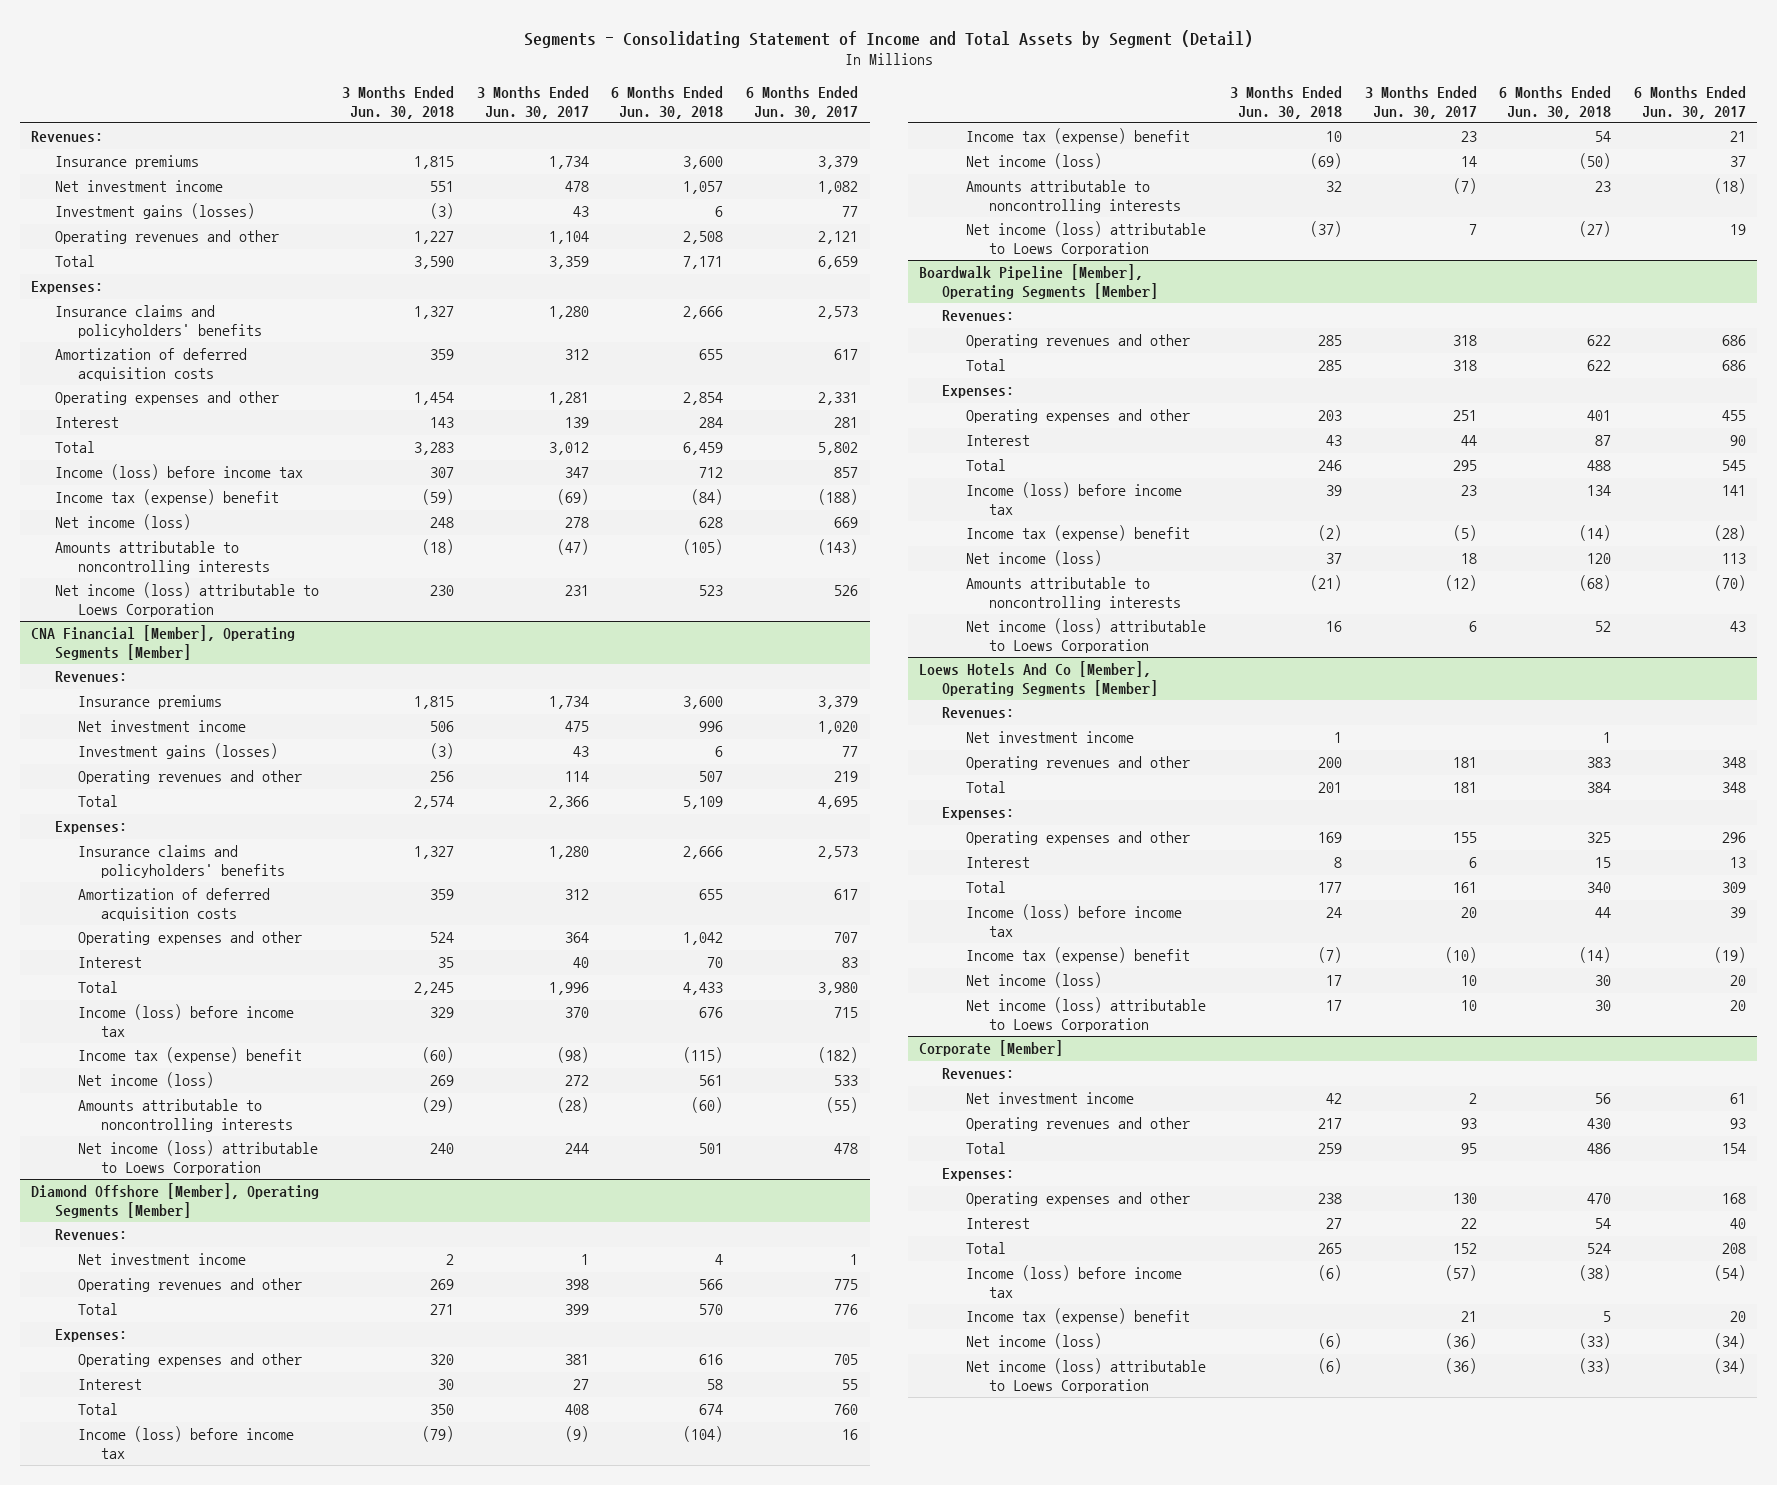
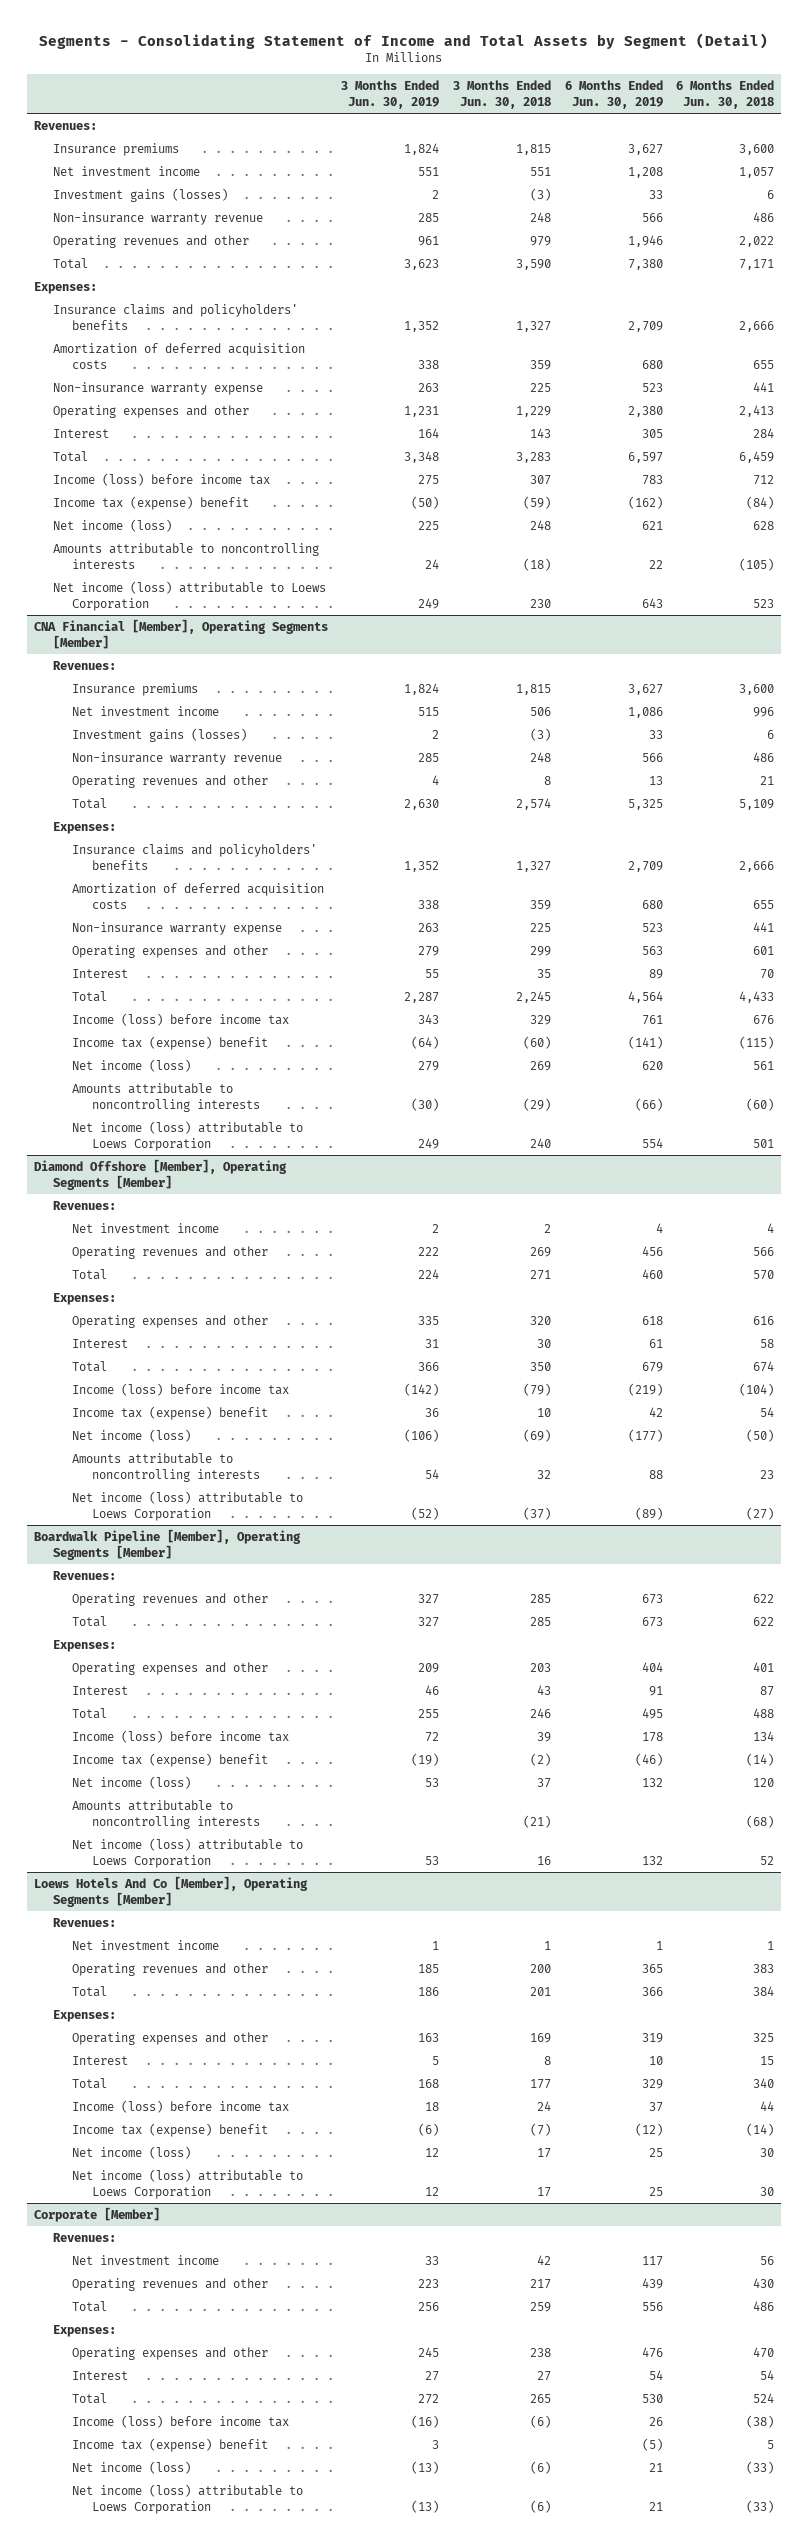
[476,85,589,119] 3 Months Ended Jun. 30, 2017 -> none
[746,85,859,119] 6 Months Ended Jun. 30, 2017 -> none
none -> [341,80,440,110] 3 Months Ended Jun. 30, 2019
none -> [564,80,663,110] 6 Months Ended Jun. 30, 2019
none -> [52,211,263,225] Non-insurance warranty revenue
[414,231,455,245] 1,227 -> [529,235,551,246] 979
[683,231,724,245] 2,508 -> [739,235,775,247] 2,022
none -> [52,381,263,395] Non-insurance warranty expense
[414,392,455,406] 1,454 -> [515,405,551,417] 1,229
[683,392,724,406] 2,854 -> [739,404,775,417] 2,413
none -> [72,751,283,765] Non-insurance warranty revenue
[430,771,455,783] 256 -> [543,775,551,785] 8
[699,771,724,783] 507 -> [760,775,775,785] 21
none -> [72,921,283,935] Non-insurance warranty expense
[430,932,455,944] 524 -> [529,945,551,956] 299
[683,932,724,946] 1,042 -> [753,945,775,955] 601

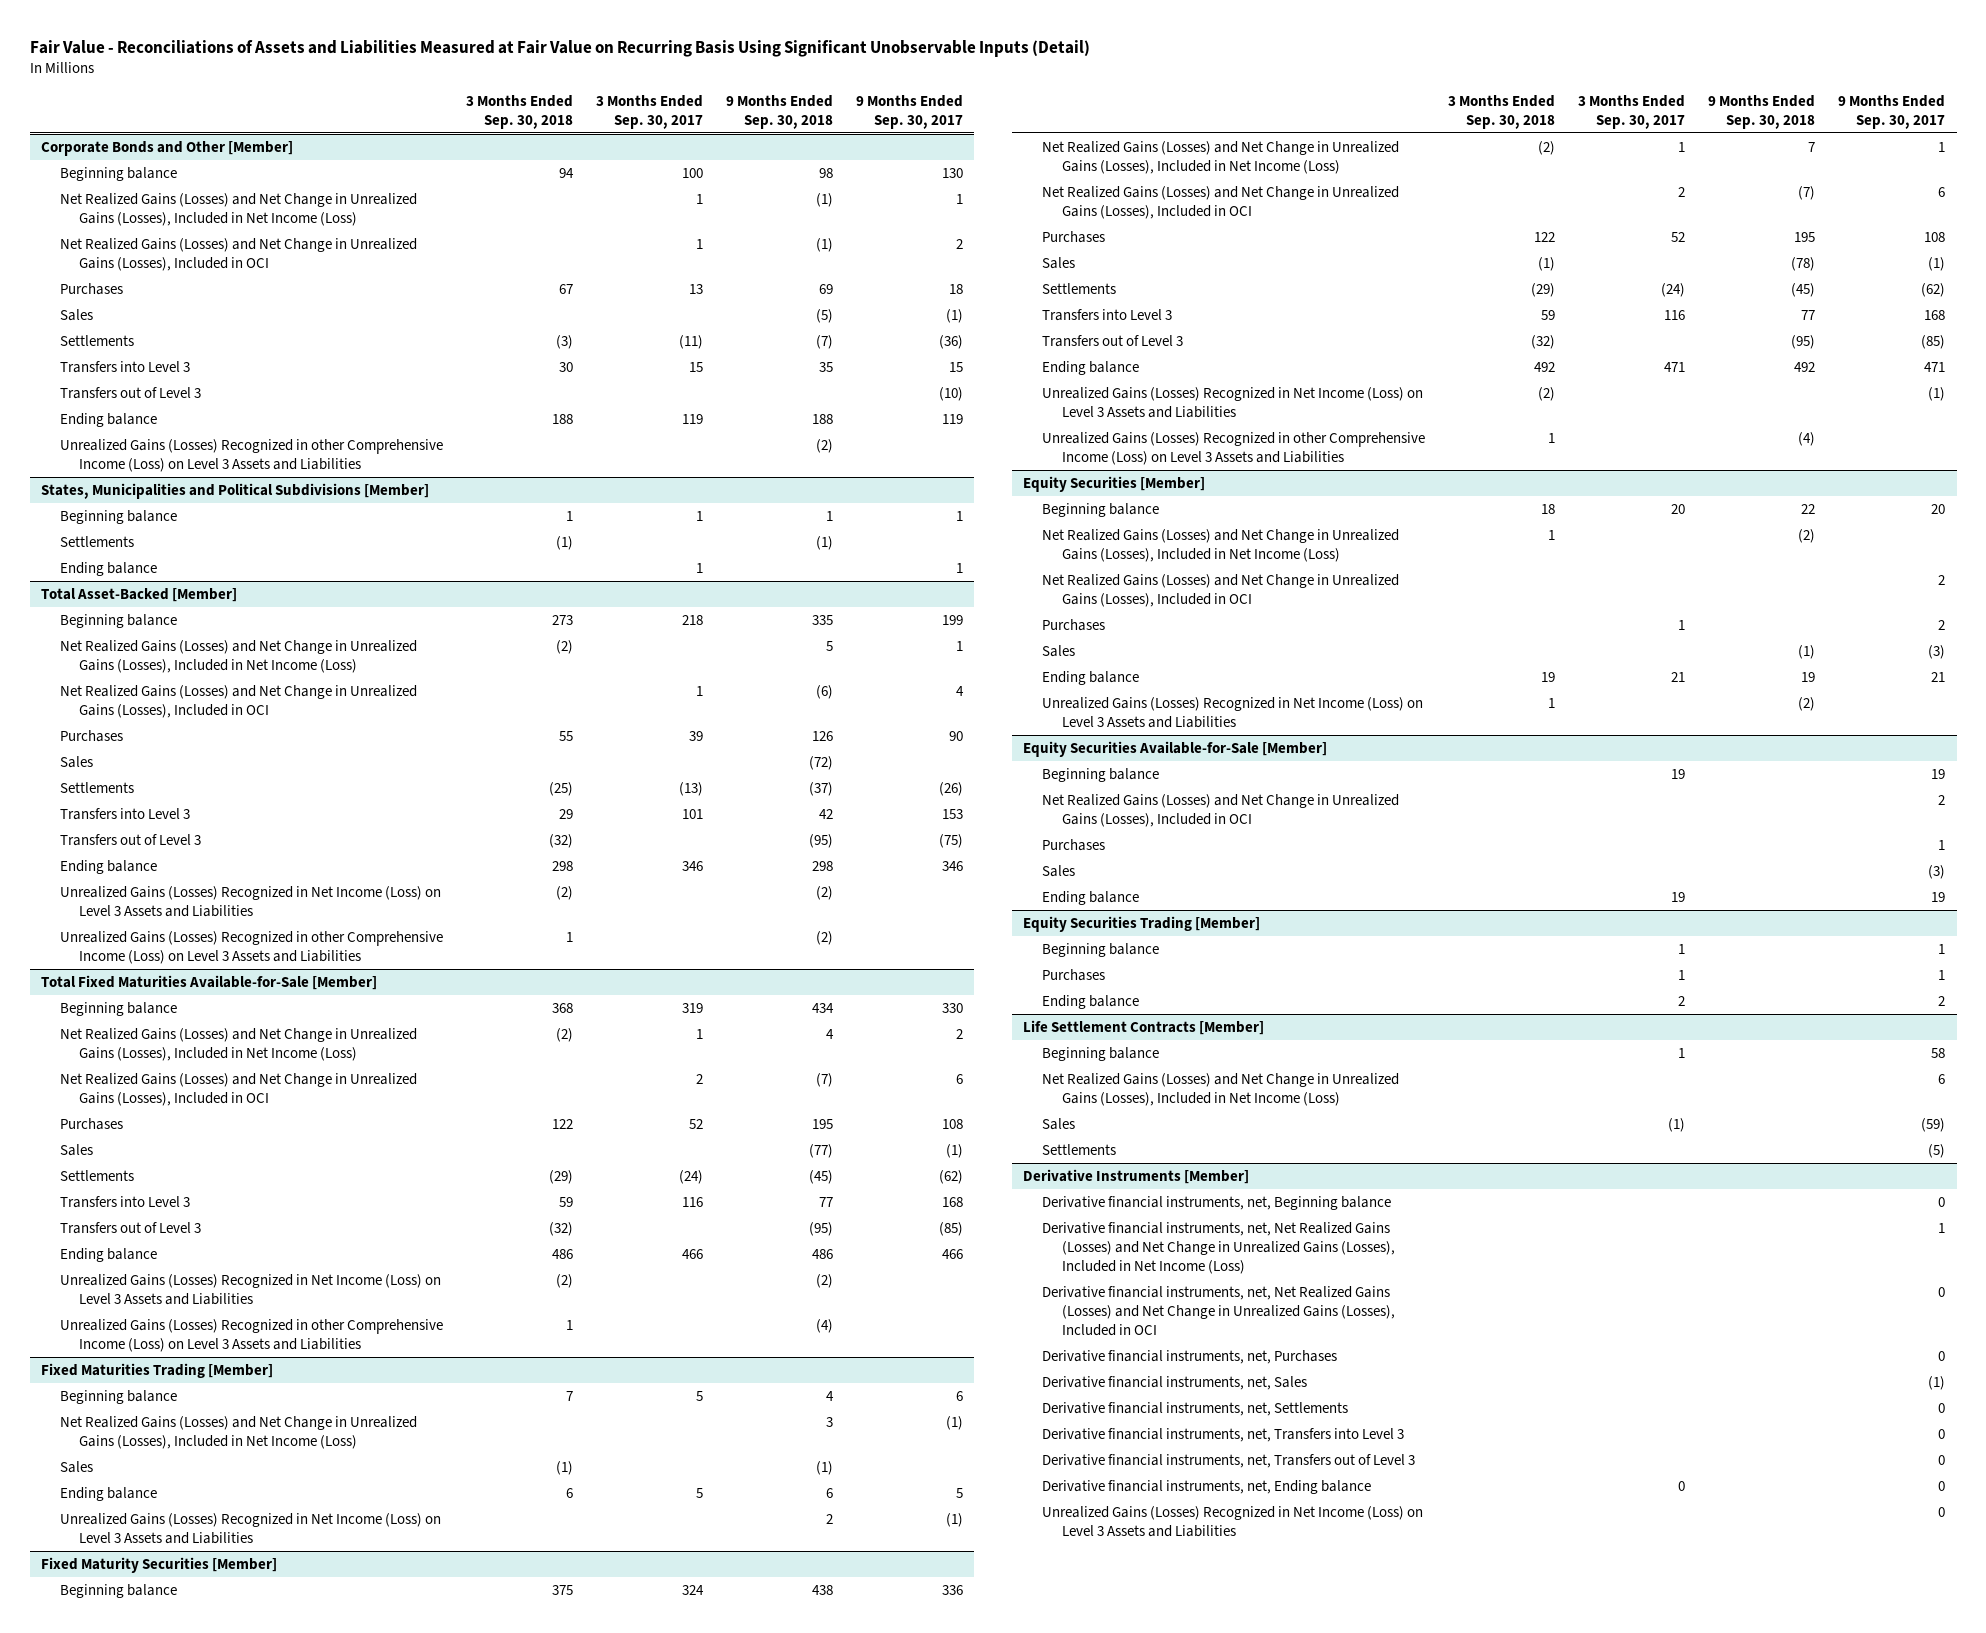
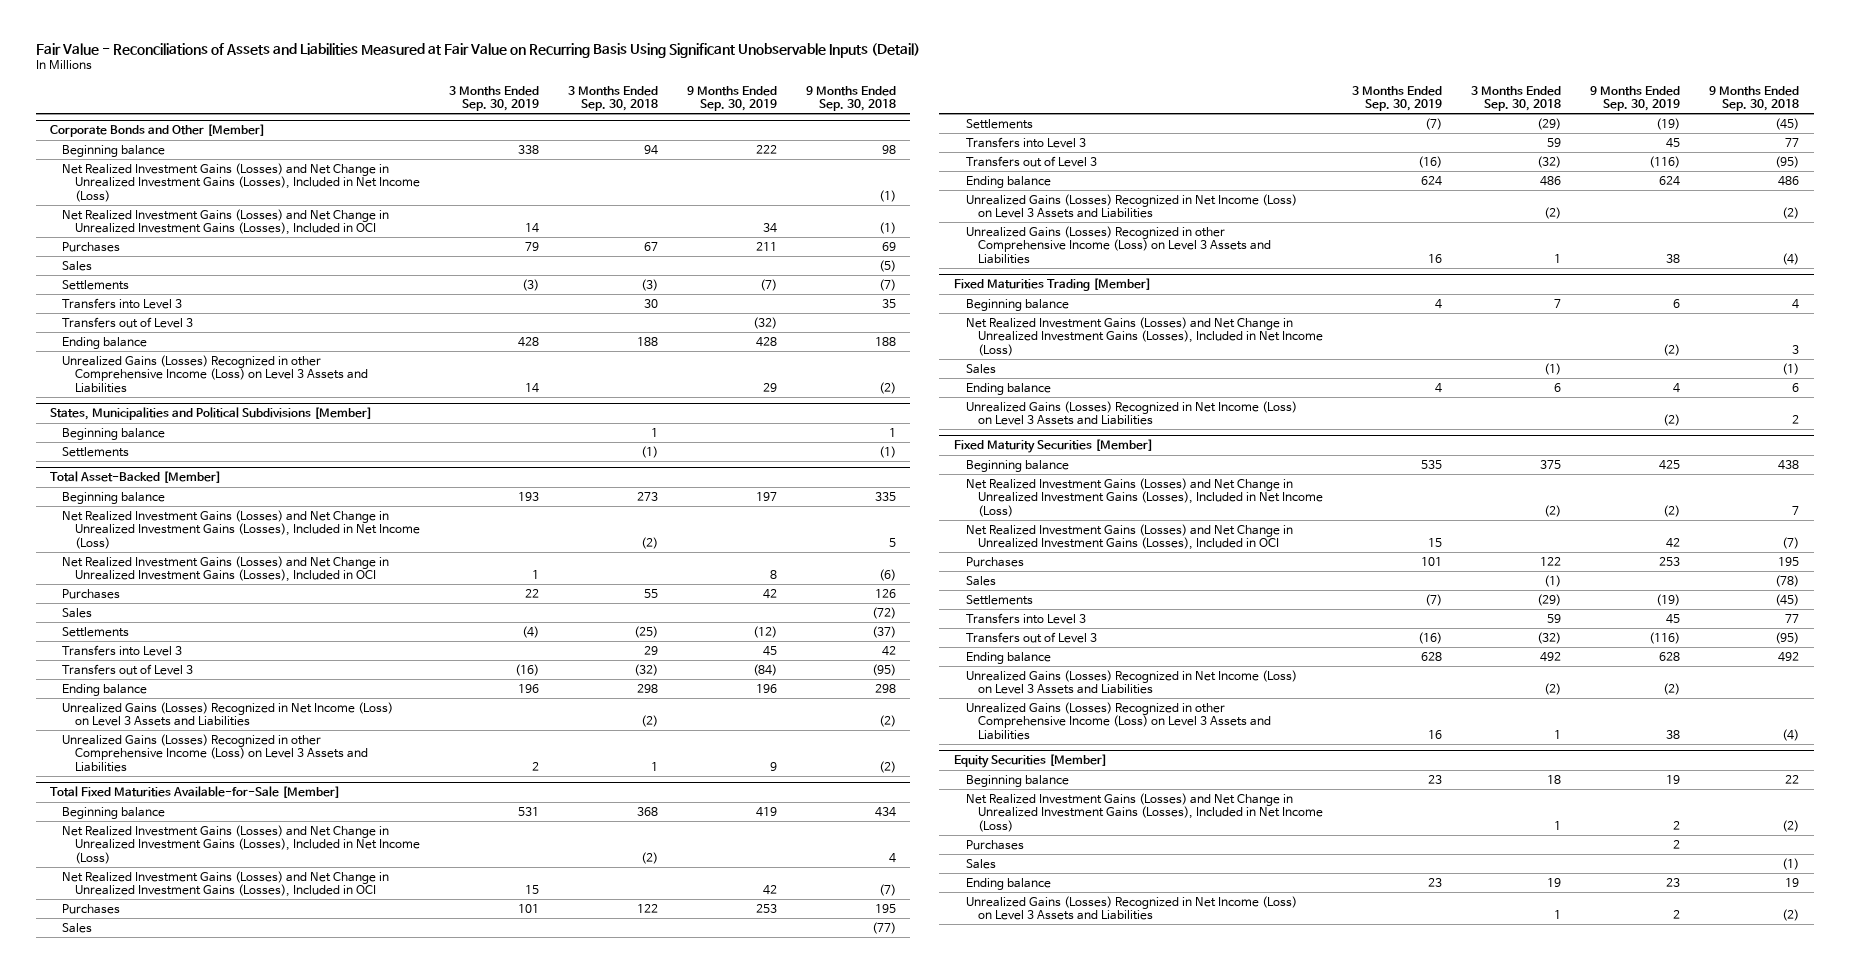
[596,94,704,129] 3 Months Ended Sep. 30, 2017 -> none
[855,94,963,129] 9 Months Ended Sep. 30, 2017 -> none
none -> [448,85,539,112] 3 Months Ended Sep. 30, 2019
none -> [686,85,777,112] 9 Months Ended Sep. 30, 2019
[60,192,418,226] Net Realized Gains (Losses) and Net Change in Unrealized Gains (Losses), Included in Net Income (Loss) -> [62,162,420,202] Net Realized Investment Gains (Losses) and Net Change in Unrealized Investment Gains (Losses), Included in Net Income (Loss)
[60,237,418,271] Net Realized Gains (Losses) and Net Change in Unrealized Gains (Losses), Included in OCI -> [62,208,390,236] Net Realized Investment Gains (Losses) and Net Change in Unrealized Investment Gains (Losses), Included in OCI
[60,561,158,576] Ending balance -> none
[60,639,418,673] Net Realized Gains (Losses) and Net Change in Unrealized Gains (Losses), Included in Net Income (Loss) -> [62,509,420,549] Net Realized Investment Gains (Losses) and Net Change in Unrealized Investment Gains (Losses), Included in Net Income (Loss)
[60,684,418,718] Net Realized Gains (Losses) and Net Change in Unrealized Gains (Losses), Included in OCI -> [62,555,390,583] Net Realized Investment Gains (Losses) and Net Change in Unrealized Investment Gains (Losses), Included in OCI
[60,1027,418,1061] Net Realized Gains (Losses) and Net Change in Unrealized Gains (Losses), Included in Net Income (Loss) -> [62,824,420,864] Net Realized Investment Gains (Losses) and Net Change in Unrealized Investment Gains (Losses), Included in Net Income (Loss)
[60,1072,418,1106] Net Realized Gains (Losses) and Net Change in Unrealized Gains (Losses), Included in OCI -> [62,870,390,898] Net Realized Investment Gains (Losses) and Net Change in Unrealized Investment Gains (Losses), Included in OCI
[60,1415,418,1449] Net Realized Gains (Losses) and Net Change in Unrealized Gains (Losses), Included in Net Income (Loss) -> [965,316,1324,356] Net Realized Investment Gains (Losses) and Net Change in Unrealized Investment Gains (Losses), Included in Net Income (Loss)
[1042,140,1400,174] Net Realized Gains (Losses) and Net Change in Unrealized Gains (Losses), Included in Net Income (Loss) -> [965,477,1324,517] Net Realized Investment Gains (Losses) and Net Change in Unrealized Investment Gains (Losses), Included in Net Income (Loss)
[1042,185,1400,219] Net Realized Gains (Losses) and Net Change in Unrealized Gains (Losses), Included in OCI -> [965,523,1293,551] Net Realized Investment Gains (Losses) and Net Change in Unrealized Investment Gains (Losses), Included in OCI
[1042,573,1400,607] Net Realized Gains (Losses) and Net Change in Unrealized Gains (Losses), Included in OCI -> none
[1042,528,1400,562] Net Realized Gains (Losses) and Net Change in Unrealized Gains (Losses), Included in Net Income (Loss) -> [965,792,1324,832] Net Realized Investment Gains (Losses) and Net Change in Unrealized Investment Gains (Losses), Included in Net Income (Loss)
[1023,740,1328,757] Equity Securities Available-for-Sale [Member] -> none
[1042,767,1160,782] Beginning balance -> none
[1042,793,1400,827] Net Realized Gains (Losses) and Net Change in Unrealized Gains (Losses), Included in OCI -> none
[1042,838,1106,851] Purchases -> none
[1042,864,1076,877] Sales -> none
[1042,890,1140,905] Ending balance -> none
[1023,915,1261,932] Equity Securities Trading [Member] -> none
[1042,942,1160,957] Beginning balance -> none
[1042,968,1106,981] Purchases -> none
[1042,994,1140,1009] Ending balance -> none
[1023,1019,1265,1035] Life Settlement Contracts [Member] -> none
[1042,1046,1160,1061] Beginning balance -> none
[1042,1072,1400,1106] Net Realized Gains (Losses) and Net Change in Unrealized Gains (Losses), Included in Net Income (Loss) -> none
[1042,1117,1076,1130] Sales -> none
[1042,1143,1117,1155] Settlements -> none
[1023,1168,1250,1184] Derivative Instruments [Member] -> none
[1042,1195,1392,1210] Derivative financial instruments, net, Beginning balance -> none
[1042,1221,1395,1274] Derivative financial instruments, net, Net Realized Gains (Losses) and Net Change in Unrealized Gains (Losses), Included in Net Income (Loss) -> none
[1042,1285,1395,1336] Derivative financial instruments, net, Net Realized Gains (Losses) and Net Change in Unrealized Gains (Losses), Included in OCI -> none
[1042,1349,1338,1364] Derivative financial instruments, net, Purchases -> none
[1042,1375,1308,1390] Derivative financial instruments, net, Sales -> none
[1042,1401,1349,1416] Derivative financial instruments, net, Settlements -> none
[1042,1427,1405,1442] Derivative financial instruments, net, Transfers into Level 3 -> none
[1042,1453,1416,1468] Derivative financial instruments, net, Transfers out of Level 3 -> none
[1042,1479,1372,1494] Derivative financial instruments, net, Ending balance -> none
[1042,1505,1424,1537] Unrealized Gains (Losses) Recognized in Net Income (Loss) on Level 3 Assets and Liabilities -> none

